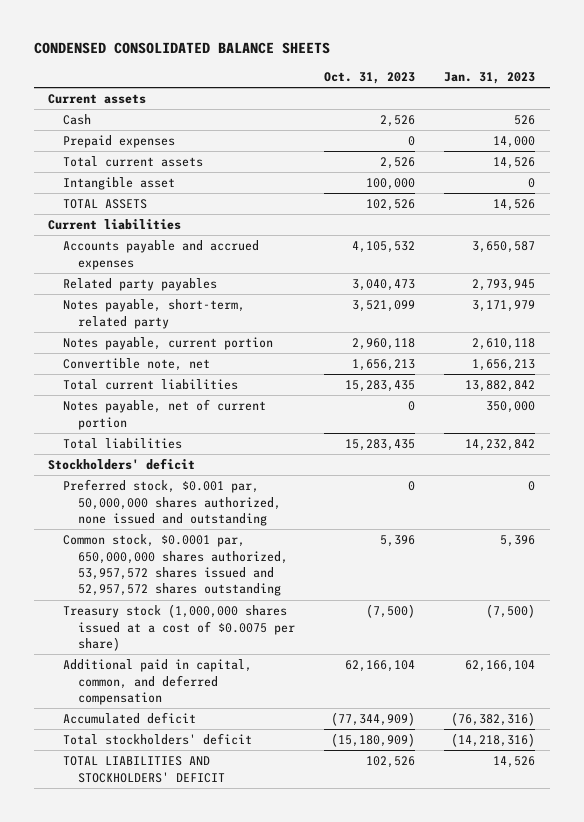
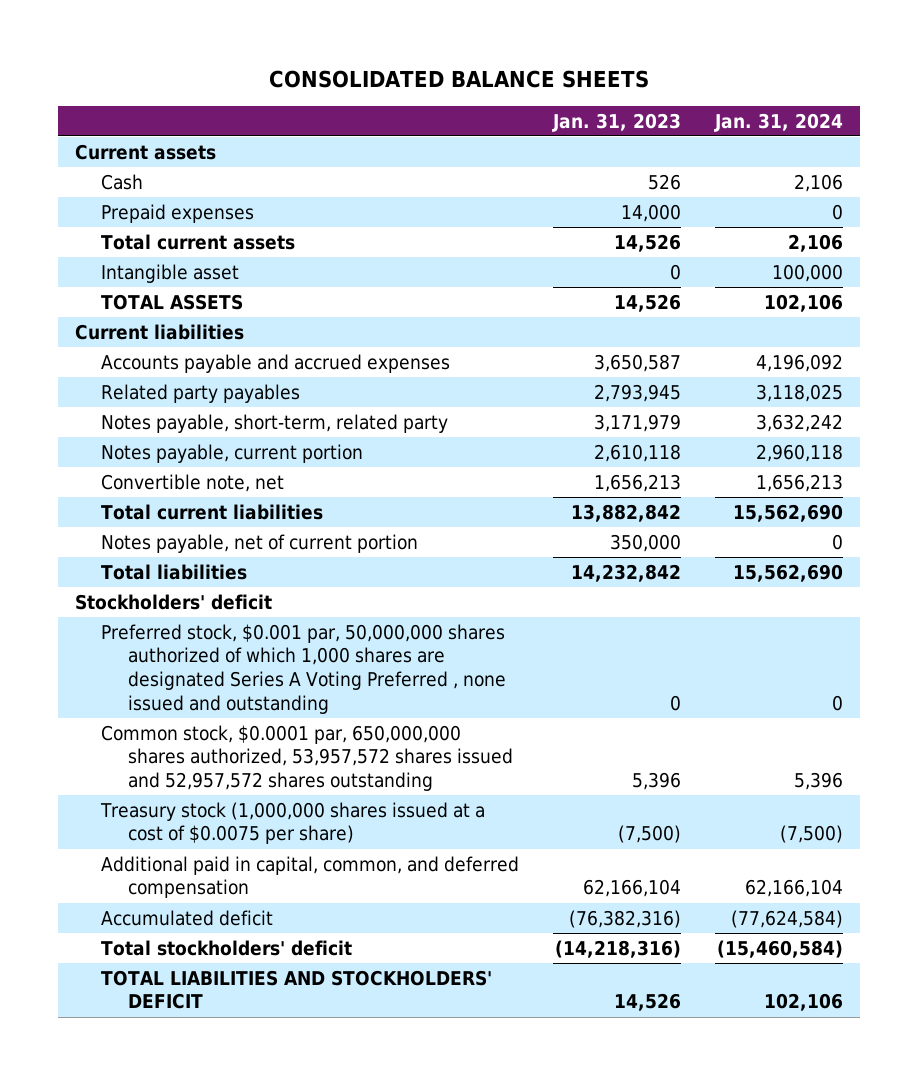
[33,42,330,55] CONDENSED CONSOLIDATED BALANCE SHEETS -> [268,69,649,88] CONSOLIDATED BALANCE SHEETS
[324,72,416,85] Oct. 31, 2023 -> none
none -> [713,112,843,132] Jan. 31, 2024
[63,479,281,526] Preferred stock, $0.001 par, 50,000,000 shares authorized, none issued and outstanding -> [101,623,506,714] Preferred stock, $0.001 par, 50,000,000 shares authorized of which 1,000 shares are designated Series A Voting Preferred , none issued and outstanding

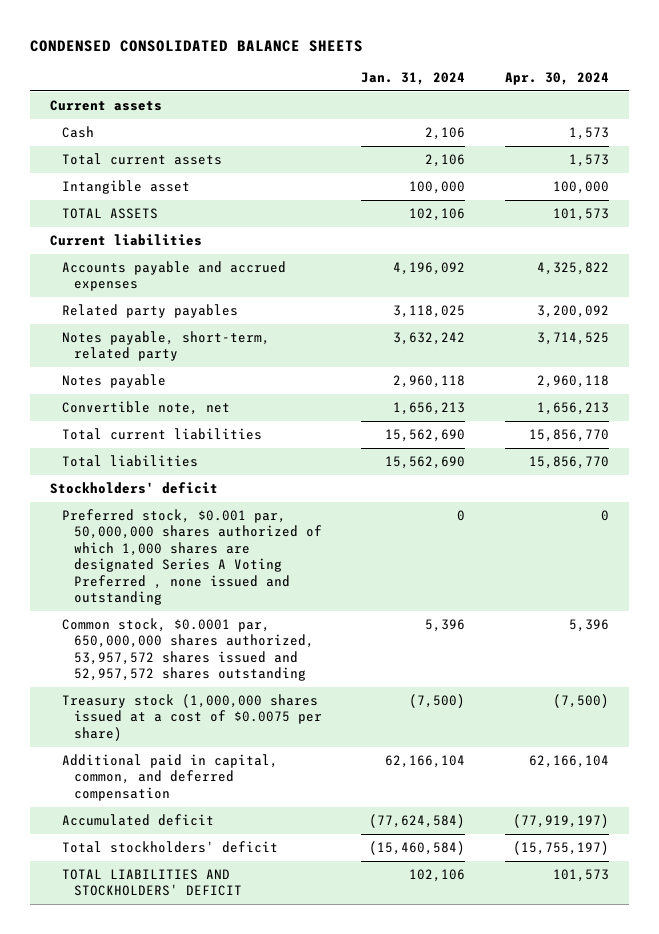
[268,69,649,88] CONSOLIDATED BALANCE SHEETS -> [30,39,364,52] CONDENSED CONSOLIDATED BALANCE SHEETS
[552,112,682,132] Jan. 31, 2023 -> none
none -> [505,71,610,85] Apr. 30, 2024
[101,203,255,223] Prepaid expenses -> none
[101,443,364,463] Notes payable, current portion -> [61,374,166,389] Notes payable
[101,533,419,553] Notes payable, net of current portion -> none

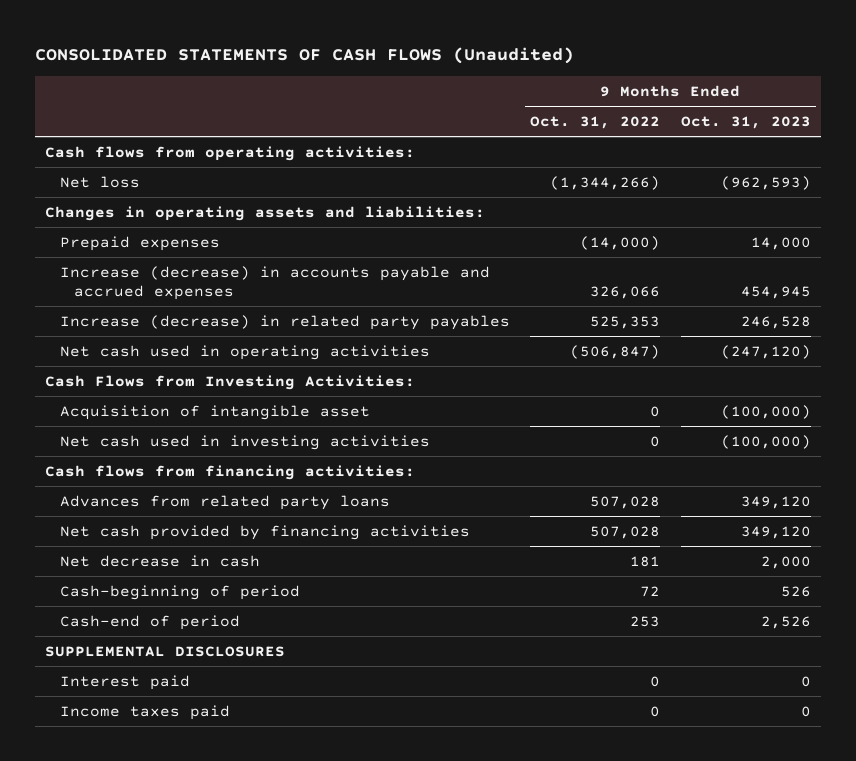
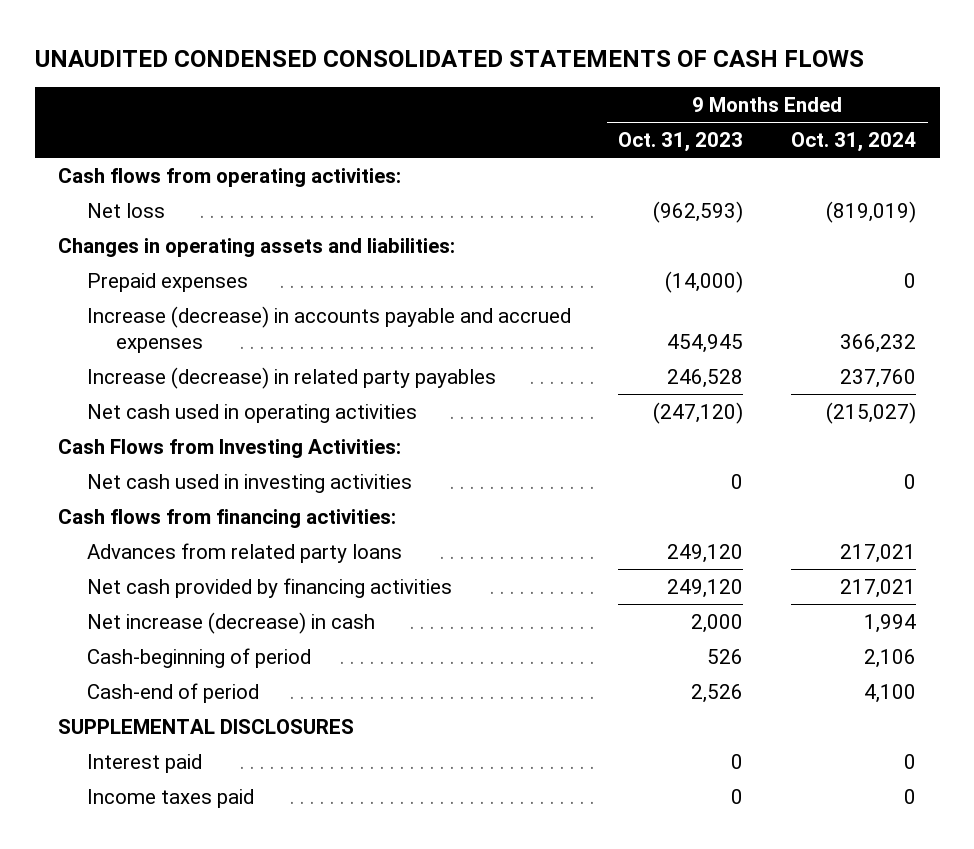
[34,46,574,64] CONSOLIDATED STATEMENTS OF CASH FLOWS (Unaudited) -> [34,49,864,67] UNAUDITED CONDENSED CONSOLIDATED STATEMENTS OF CASH FLOWS
[530,116,661,130] Oct. 31, 2022 -> none
none -> [790,132,916,153] Oct. 31, 2024
[750,236,811,250] 14,000 -> [665,270,744,293] (14,000)
[59,404,370,420] Acquisition of intangible asset -> none
[720,434,811,449] (100,000) -> [731,473,744,489] 0
[740,495,811,509] 349,120 -> [667,543,744,563] 249,120
[740,525,811,539] 349,120 -> [667,578,744,598] 249,120
[59,554,260,567] Net decrease in cash -> [86,611,375,634] Net increase (decrease) in cash

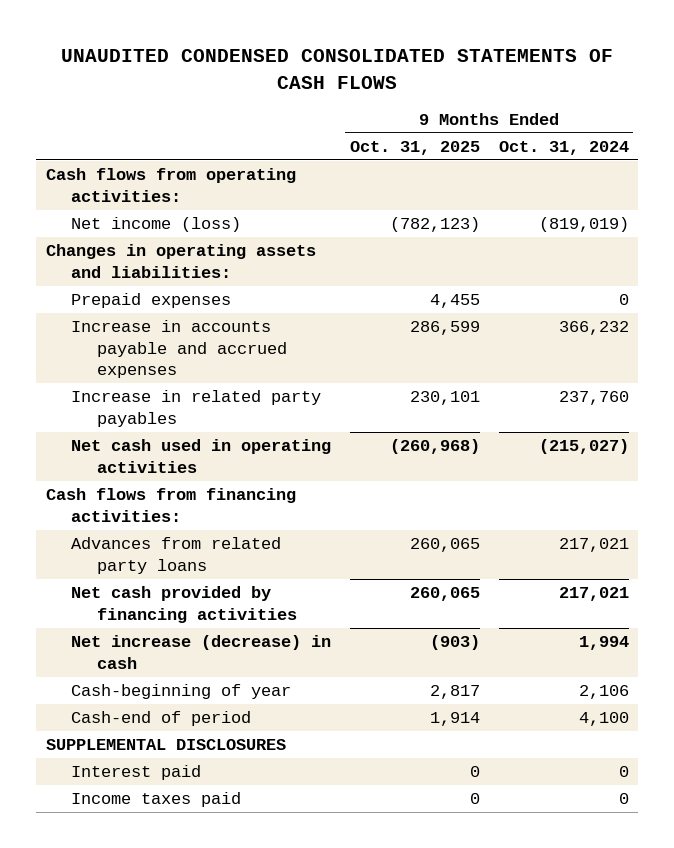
[618,132,744,153] Oct. 31, 2023 -> none
none -> [350,140,481,155] Oct. 31, 2025
[86,202,165,218] Net loss -> [71,217,242,233] Net income (loss)
[86,305,571,354] Increase (decrease) in accounts payable and accrued expenses -> [71,320,288,379] Increase in accounts payable and accrued expenses
[86,366,496,389] Increase (decrease) in related party payables -> [71,390,322,427] Increase in related party payables
[58,438,402,458] Cash Flows from Investing Activities: -> none
[86,473,412,493] Net cash used in investing activities -> none
[86,647,311,668] Cash-beginning of period -> [71,684,292,700] Cash-beginning of year

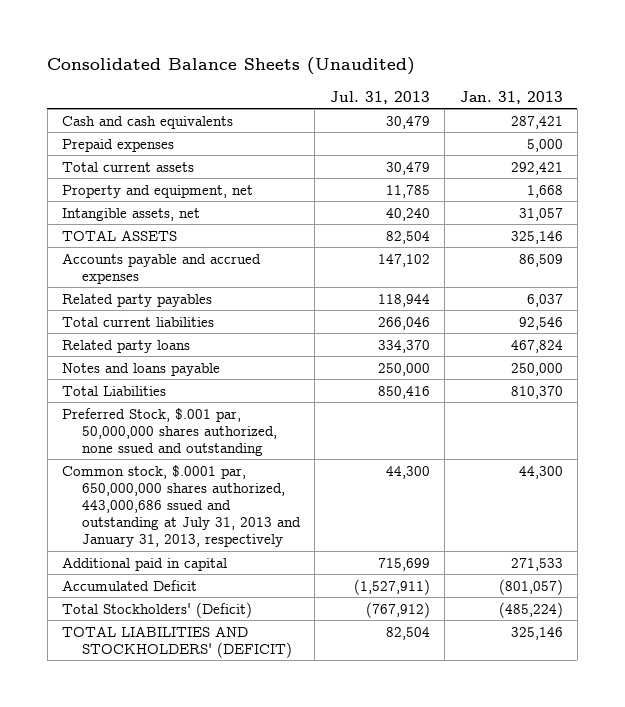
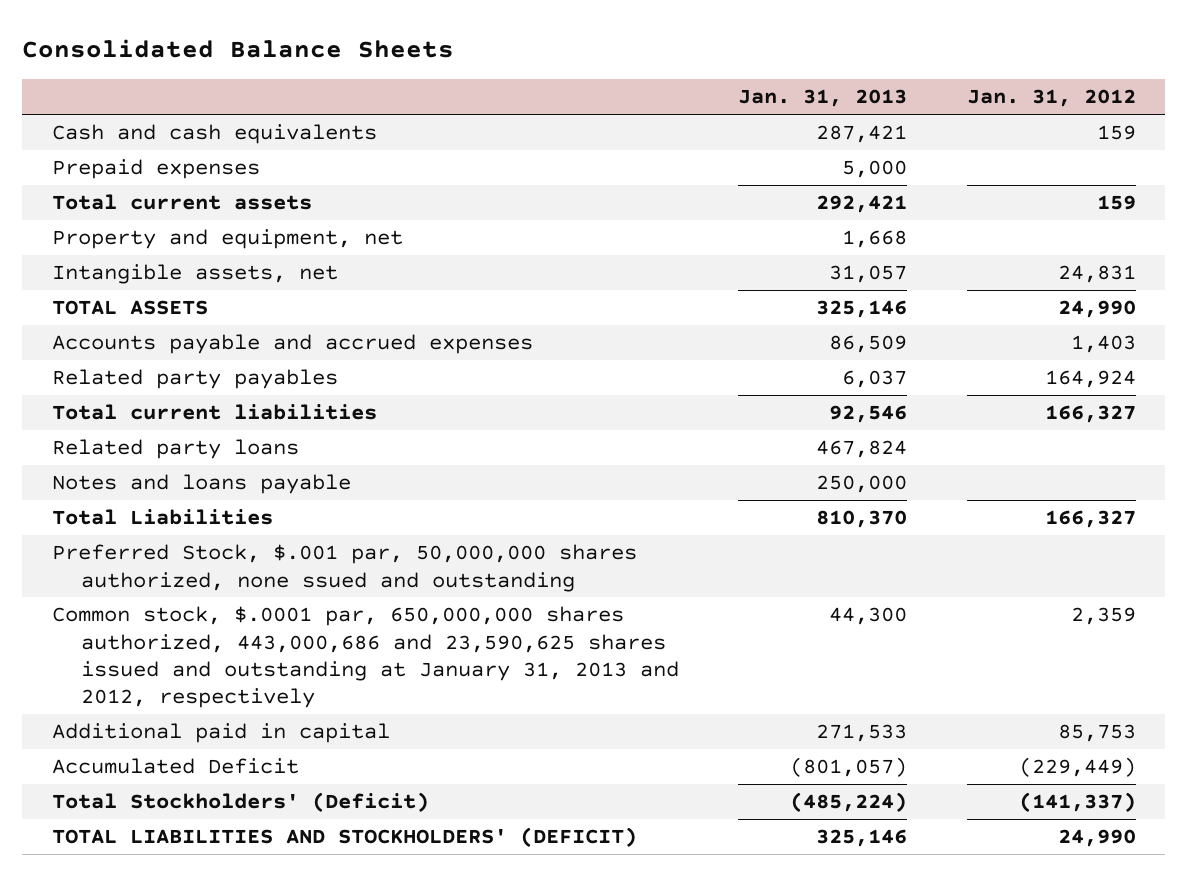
[47,57,416,76] Consolidated Balance Sheets (Unaudited) -> [22,38,455,58] Consolidated Balance Sheets
[329,90,430,104] Jul. 31, 2013 -> none
none -> [966,89,1136,108] Jan. 31, 2012
[62,464,302,548] Common stock, $.0001 par, 650,000,000 shares authorized, 443,000,686 ssued and outstanding at July 31, 2013 and January 31, 2013, respectively -> [51,606,679,709] Common stock, $.0001 par, 650,000,000 shares authorized, 443,000,686 and 23,590,625 shares issued and outstanding at January 31, 2013 and 2012, respectively

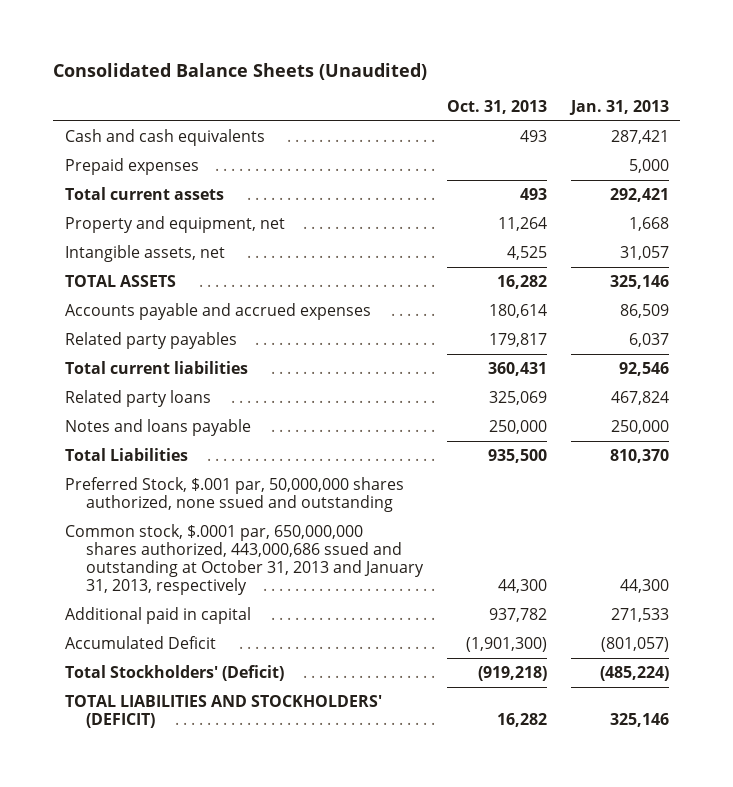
[22,38,455,58] Consolidated Balance Sheets -> [52,62,427,80] Consolidated Balance Sheets (Unaudited)
[966,89,1136,108] Jan. 31, 2012 -> none
none -> [446,99,547,114] Oct. 31, 2013
[51,606,679,709] Common stock, $.0001 par, 650,000,000 shares authorized, 443,000,686 and 23,590,625 shares issued and outstanding at January 31, 2013 and 2012, respectively -> [64,523,425,595] Common stock, $.0001 par, 650,000,000 shares authorized, 443,000,686 ssued and outstanding at October 31, 2013 and January 31, 2013, respectively

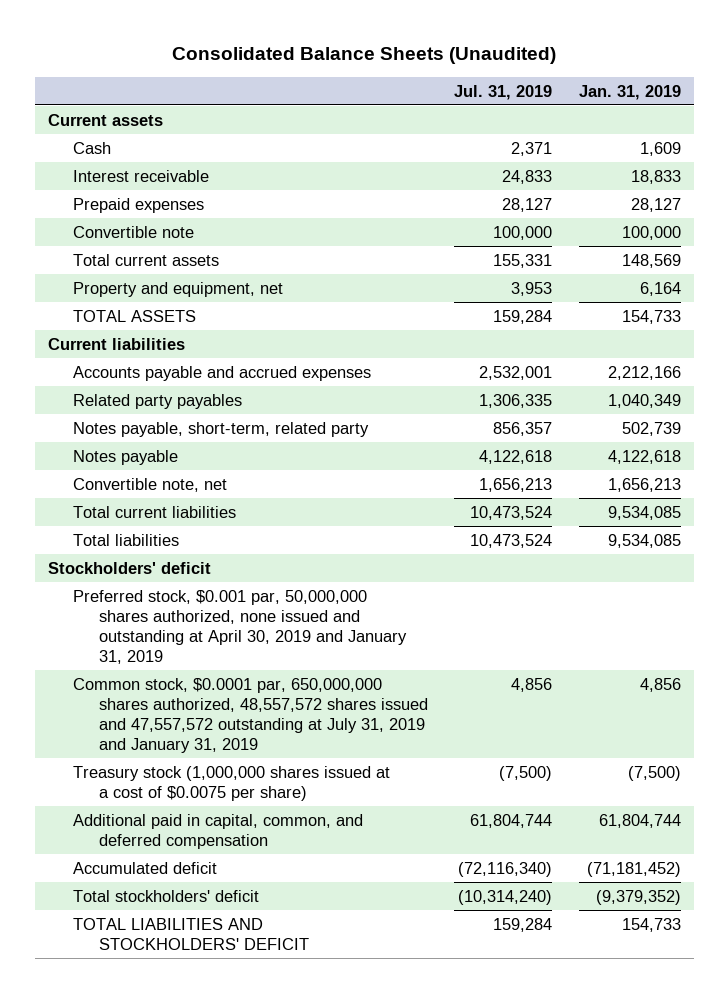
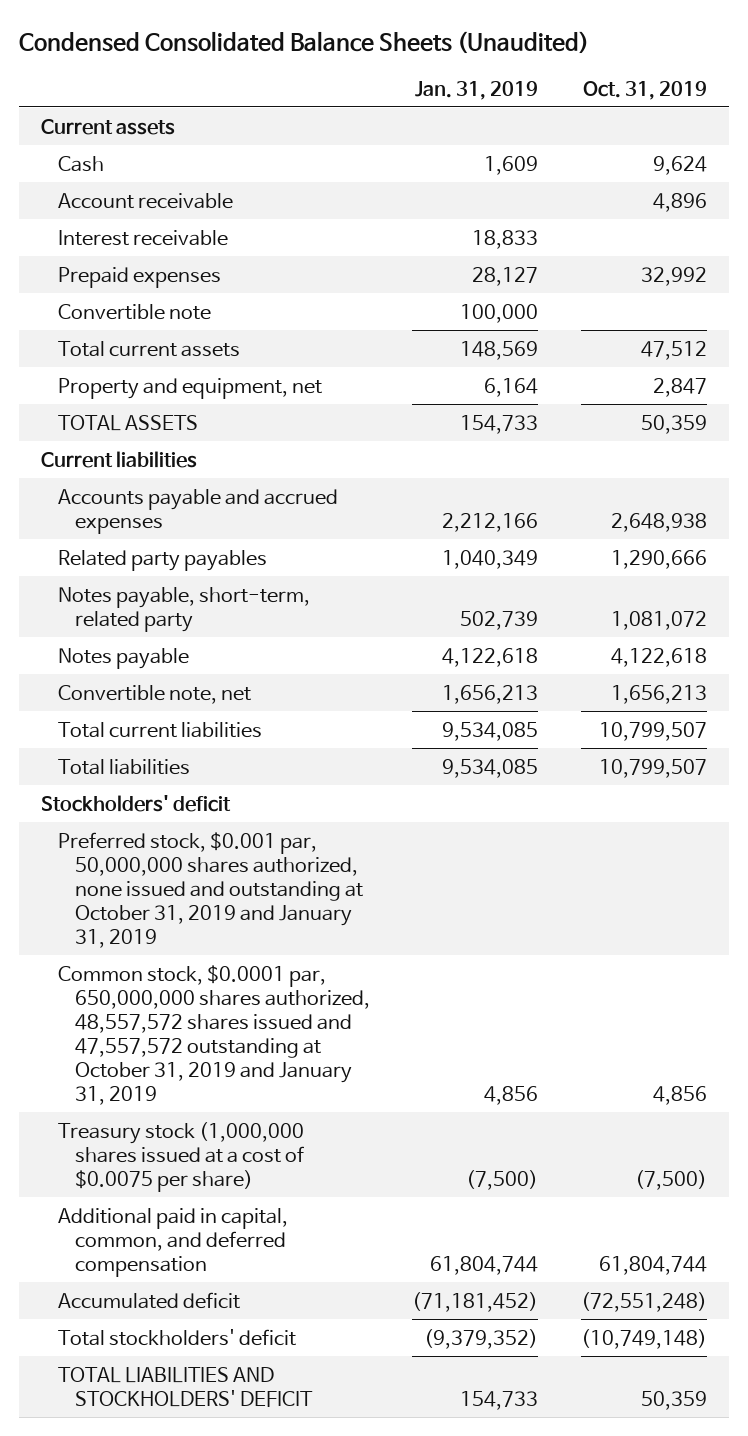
[172,47,557,65] Consolidated Balance Sheets (Unaudited) -> [19,30,590,54] Condensed Consolidated Balance Sheets (Unaudited)
[454,84,553,100] Jul. 31, 2019 -> none
none -> [583,80,708,100] Oct. 31, 2019
none -> [57,192,233,209] Account receivable
[73,589,407,664] Preferred stock, $0.001 par, 50,000,000 shares authorized, none issued and outstanding at April 30, 2019 and January 31, 2019 -> [57,831,363,948] Preferred stock, $0.001 par, 50,000,000 shares authorized, none issued and outstanding at October 31, 2019 and January 31, 2019
[73,677,428,753] Common stock, $0.0001 par, 650,000,000 shares authorized, 48,557,572 shares issued and 47,557,572 outstanding at July 31, 2019 and January 31, 2019 -> [57,964,370,1106] Common stock, $0.0001 par, 650,000,000 shares authorized, 48,557,572 shares issued and 47,557,572 outstanding at October 31, 2019 and January 31, 2019

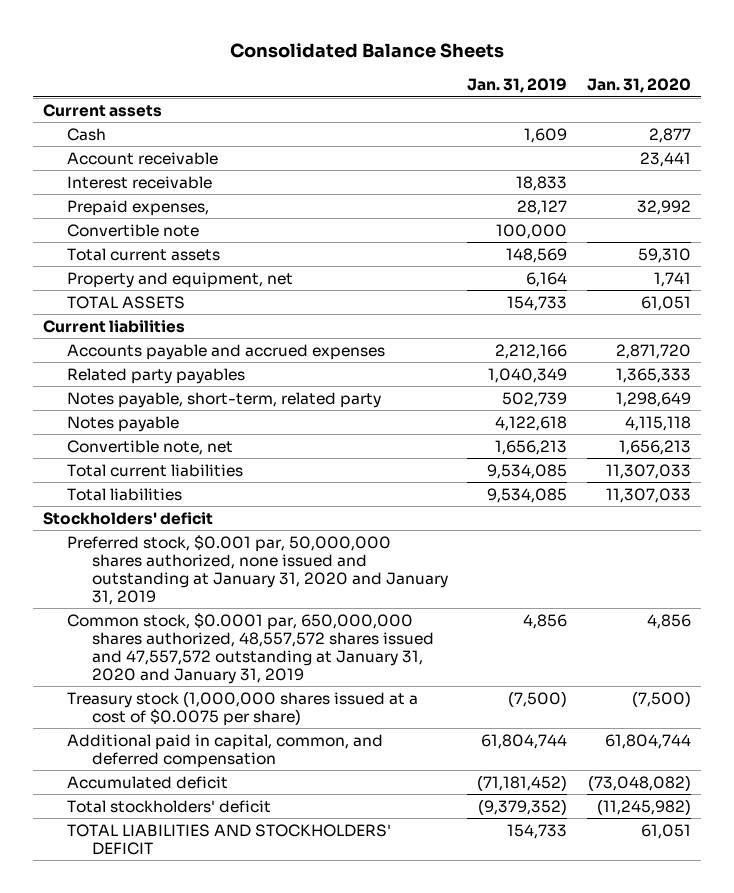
[19,30,590,54] Condensed Consolidated Balance Sheets (Unaudited) -> [229,43,504,59] Consolidated Balance Sheets
[583,80,708,100] Oct. 31, 2019 -> none
none -> [586,78,691,94] Jan. 31, 2020
[57,266,221,288] Prepaid expenses -> [67,199,210,216] Prepaid expenses,
[57,831,363,948] Preferred stock, $0.001 par, 50,000,000 shares authorized, none issued and outstanding at October 31, 2019 and January 31, 2019 -> [67,534,448,606] Preferred stock, $0.001 par, 50,000,000 shares authorized, none issued and outstanding at January 31, 2020 and January 31, 2019
[57,964,370,1106] Common stock, $0.0001 par, 650,000,000 shares authorized, 48,557,572 shares issued and 47,557,572 outstanding at October 31, 2019 and January 31, 2019 -> [67,612,434,685] Common stock, $0.0001 par, 650,000,000 shares authorized, 48,557,572 shares issued and 47,557,572 outstanding at January 31, 2020 and January 31, 2019

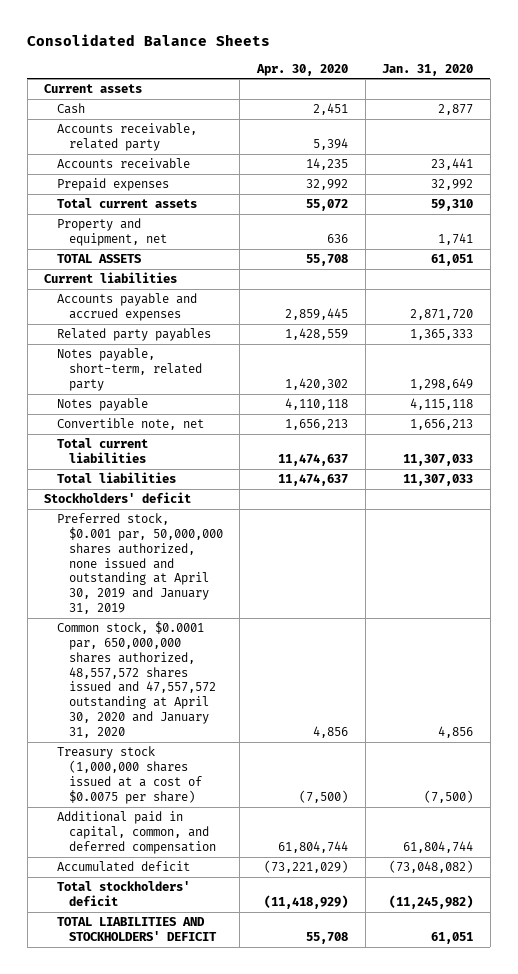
[467,78,568,94] Jan. 31, 2019 -> none
none -> [255,63,348,76] Apr. 30, 2020
[67,175,213,189] Interest receivable -> none
[67,223,200,237] Convertible note -> none
none -> [56,123,197,152] Accounts receivable, related party
[67,151,219,165] Account receivable -> [56,158,190,170] Accounts receivable
[67,199,210,216] Prepaid expenses, -> [56,178,169,192] Prepaid expenses
[67,534,448,606] Preferred stock, $0.001 par, 50,000,000 shares authorized, none issued and outstanding at January 31, 2020 and January 31, 2019 -> [56,513,223,614] Preferred stock, $0.001 par, 50,000,000 shares authorized, none issued and outstanding at April 30, 2019 and January 31, 2019
[67,612,434,685] Common stock, $0.0001 par, 650,000,000 shares authorized, 48,557,572 shares issued and 47,557,572 outstanding at January 31, 2020 and January 31, 2019 -> [56,621,216,738] Common stock, $0.0001 par, 650,000,000 shares authorized, 48,557,572 shares issued and 47,557,572 outstanding at April 30, 2020 and January 31, 2020

